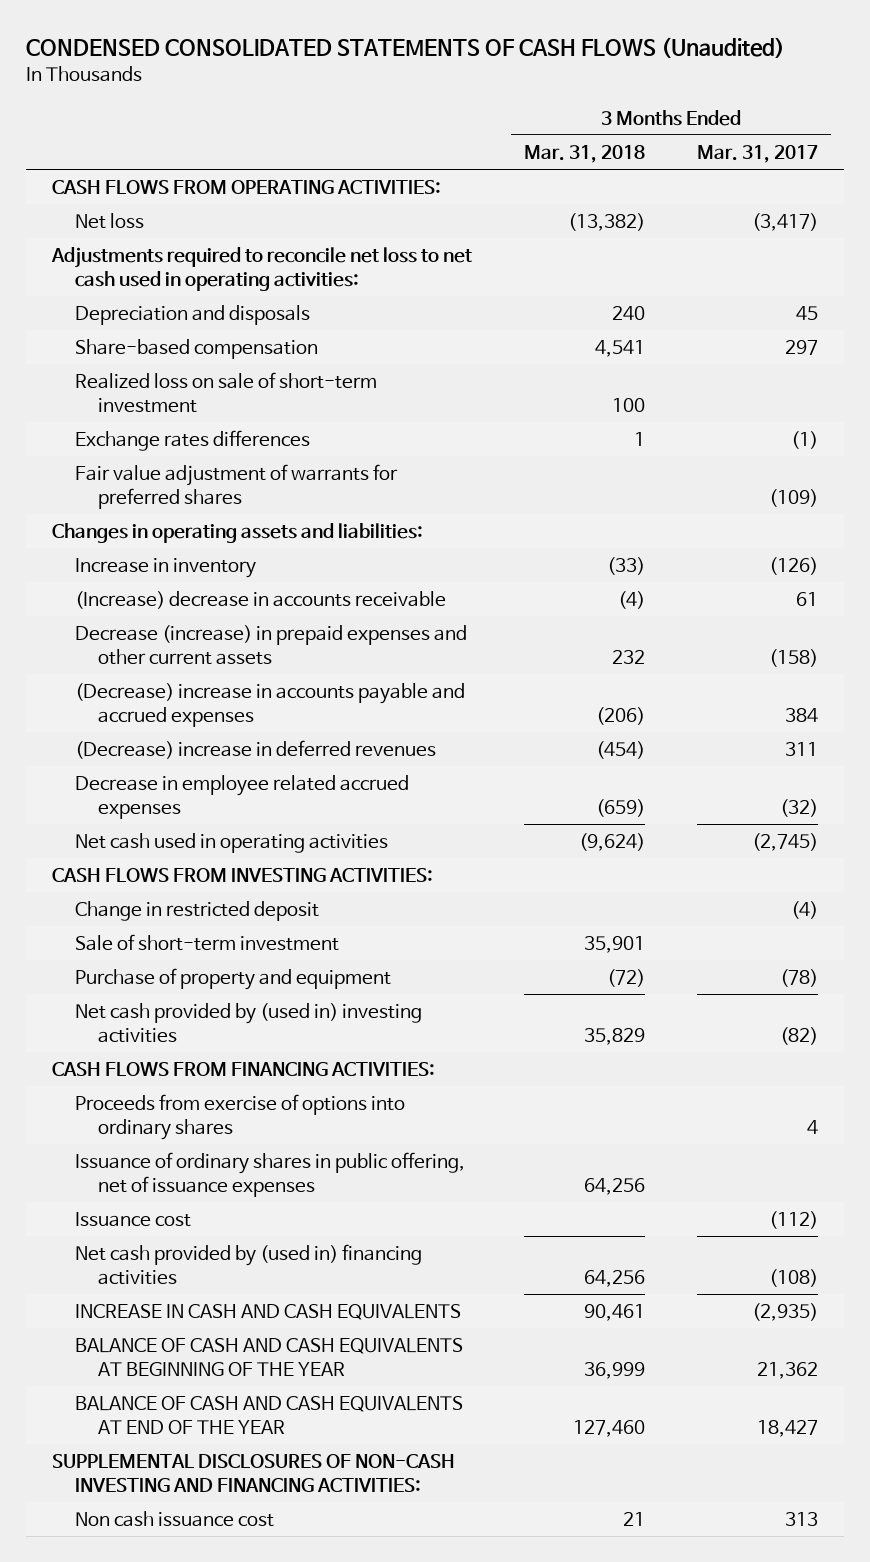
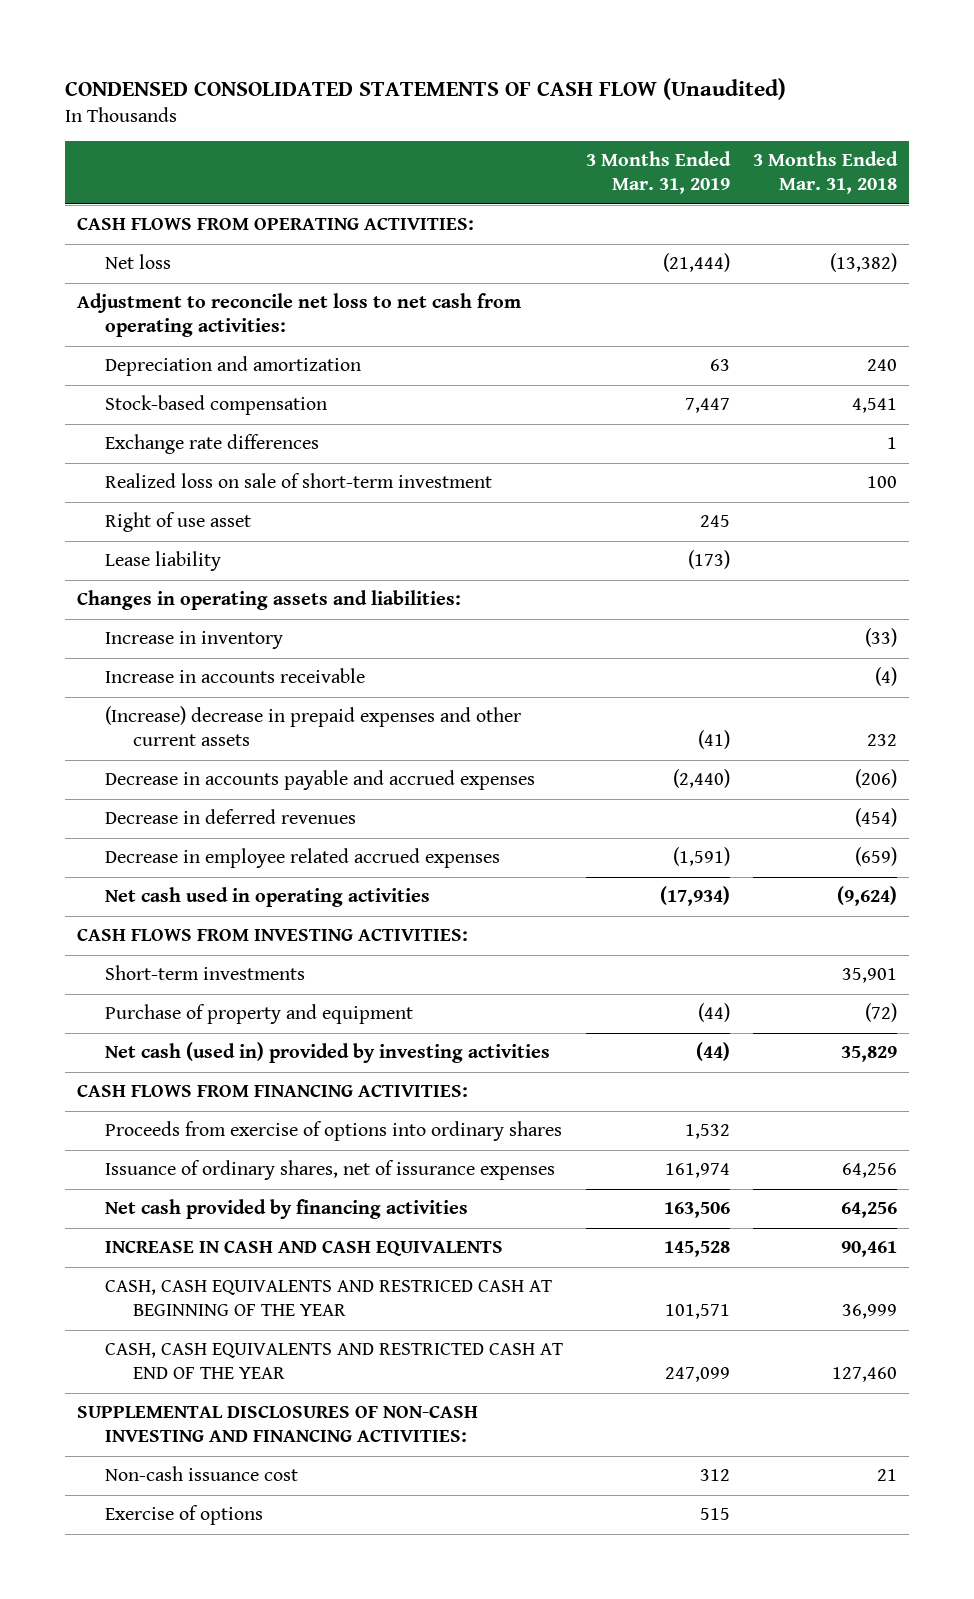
[25,37,785,59] CONDENSED CONSOLIDATED STATEMENTS OF CASH FLOWS (Unaudited) -> [65,77,787,100] CONDENSED CONSOLIDATED STATEMENTS OF CASH FLOW (Unaudited)
[697,145,819,164] Mar. 31, 2017 -> none
none -> [586,151,732,195] 3 Months Ended Mar. 31, 2019
[50,247,472,291] Adjustments required to reconcile net loss to net cash used in operating activities: -> [76,293,521,338] Adjustment to reconcile net loss to net cash from operating activities:
[74,305,310,326] Depreciation and disposals -> [104,356,361,377] Depreciation and amortization
[74,339,318,360] Share-based compensation -> [104,395,327,416] Stock-based compensation
none -> [104,434,319,455] Exchange rate differences
[74,430,310,452] Exchange rates differences -> none
[74,464,398,509] Fair value adjustment of warrants for preferred shares -> none
none -> [104,512,251,533] Right of use asset
none -> [104,551,221,572] Lease liability
[74,591,446,610] (Increase) decrease in accounts receivable -> [104,668,365,684] Increase in accounts receivable
[74,625,467,665] Decrease (increase) in prepaid expenses and other current assets -> [104,706,521,747] (Increase) decrease in prepaid expenses and other current assets
[74,683,465,727] (Decrease) increase in accounts payable and accrued expenses -> [104,770,535,791] Decrease in accounts payable and accrued expenses
[74,740,436,760] (Decrease) increase in deferred revenues -> [104,809,356,825] Decrease in deferred revenues
[74,901,319,922] Change in restricted deposit -> none
[74,934,339,952] Sale of short-term investment -> [104,965,305,981] Short-term investments
[74,1003,422,1043] Net cash provided by (used in) investing activities -> [104,1042,550,1064] Net cash (used in) provided by investing activities
[74,1212,191,1228] Issuance cost -> none
[74,1152,465,1197] Issuance of ordinary shares in public offering, net of issuance expenses -> [104,1160,555,1181] Issuance of ordinary shares, net of issurance expenses
[74,1244,422,1285] Net cash provided by (used in) financing activities -> [104,1199,468,1220] Net cash provided by financing activities
[74,1338,463,1376] BALANCE OF CASH AND CASH EQUIVALENTS AT BEGINNING OF THE YEAR -> [104,1280,552,1317] CASH, CASH EQUIVALENTS AND RESTRICED CASH AT BEGINNING OF THE YEAR
[74,1396,463,1434] BALANCE OF CASH AND CASH EQUIVALENTS AT END OF THE YEAR -> [104,1343,563,1380] CASH, CASH EQUIVALENTS AND RESTRICTED CASH AT END OF THE YEAR
[74,1511,274,1528] Non cash issuance cost -> [104,1466,298,1482] Non-cash issuance cost
none -> [104,1505,263,1526] Exercise of options

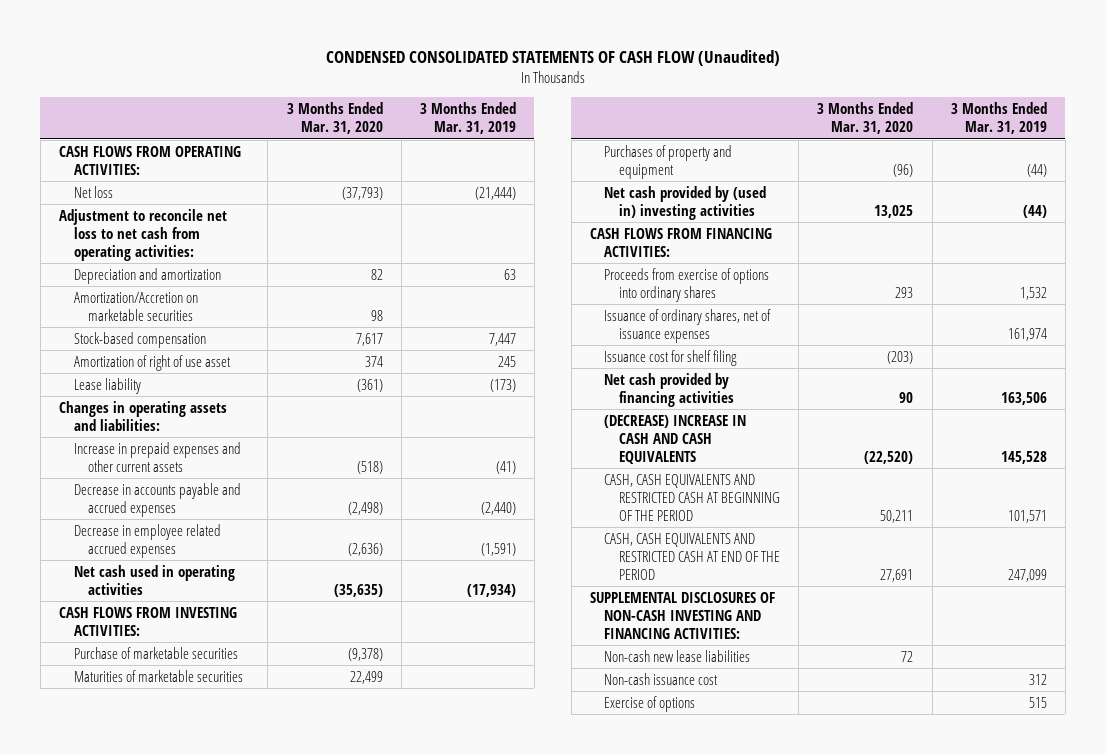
[753,151,899,195] 3 Months Ended Mar. 31, 2018 -> none
none -> [286,102,383,135] 3 Months Ended Mar. 31, 2020
none -> [73,291,198,321] Amortization/Accretion on marketable securities
[104,434,319,455] Exchange rate differences -> none
[104,473,492,489] Realized loss on sale of short-term investment -> none
[104,512,251,533] Right of use asset -> [73,354,231,371] Amortization of right of use asset
[104,631,283,650] Increase in inventory -> none
[104,668,365,684] Increase in accounts receivable -> none
[104,706,521,747] (Increase) decrease in prepaid expenses and other current assets -> [73,441,241,472] Increase in prepaid expenses and other current assets
[104,809,356,825] Decrease in deferred revenues -> none
[104,965,305,981] Short-term investments -> none
none -> [73,646,238,659] Purchase of marketable securities
none -> [73,669,243,682] Maturities of marketable securities
[104,1004,413,1025] Purchase of property and equipment -> [604,144,733,179] Purchases of property and equipment
[104,1042,550,1064] Net cash (used in) provided by investing activities -> [604,185,767,220] Net cash provided by (used in) investing activities
[104,1160,555,1181] Issuance of ordinary shares, net of issurance expenses -> [604,308,772,343] Issuance of ordinary shares, net of issuance expenses
none -> [604,349,738,366] Issuance cost for shelf filing
[104,1240,503,1257] INCREASE IN CASH AND CASH EQUIVALENTS -> [604,414,747,465] (DECREASE) INCREASE IN CASH AND CASH EQUIVALENTS
[104,1280,552,1317] CASH, CASH EQUIVALENTS AND RESTRICED CASH AT BEGINNING OF THE YEAR -> [604,473,781,522] CASH, CASH EQUIVALENTS AND RESTRICTED CASH AT BEGINNING OF THE PERIOD
[104,1343,563,1380] CASH, CASH EQUIVALENTS AND RESTRICTED CASH AT END OF THE YEAR -> [604,532,781,581] CASH, CASH EQUIVALENTS AND RESTRICTED CASH AT END OF THE PERIOD
none -> [604,649,751,662] Non-cash new lease liabilities

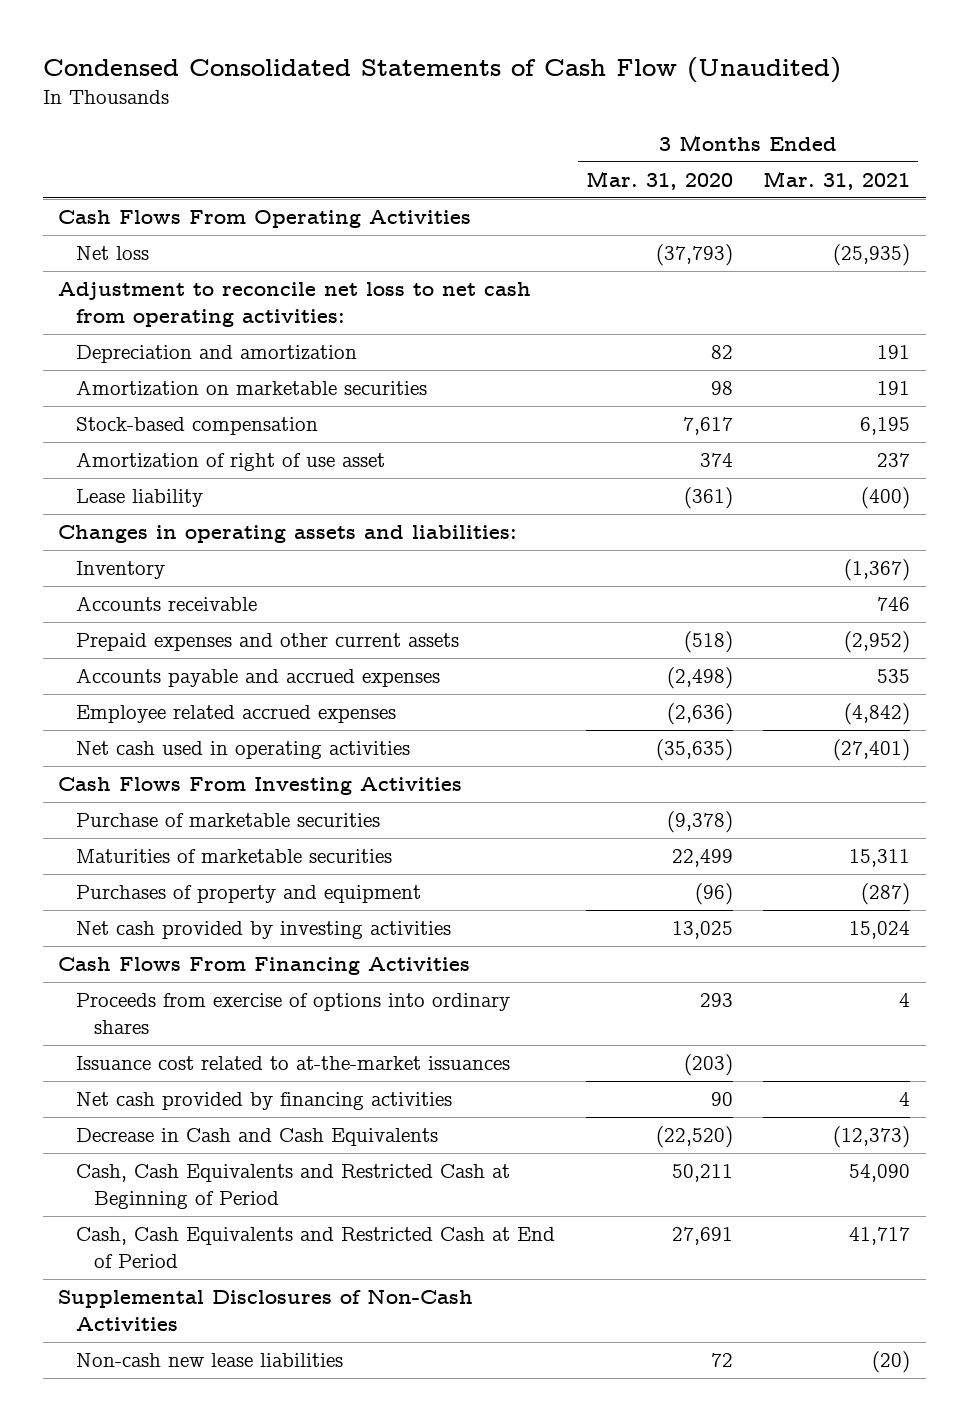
[325,49,780,66] CONDENSED CONSOLIDATED STATEMENTS OF CASH FLOW (Unaudited) -> [42,56,841,83] Condensed Consolidated Statements of Cash Flow (Unaudited)
[419,102,516,135] 3 Months Ended Mar. 31, 2019 -> none
none -> [763,170,911,190] Mar. 31, 2021
[58,145,241,175] CASH FLOWS FROM OPERATING ACTIVITIES: -> [58,210,472,229] Cash Flows From Operating Activities
[73,291,198,321] Amortization/Accretion on marketable securities -> [75,380,427,397] Amortization on marketable securities
none -> [75,561,165,580] Inventory
none -> [75,596,257,612] Accounts receivable
[73,441,241,472] Increase in prepaid expenses and other current assets -> [75,633,459,652] Prepaid expenses and other current assets
[73,482,241,517] Decrease in accounts payable and accrued expenses -> [75,668,440,688] Accounts payable and accrued expenses
[73,523,221,558] Decrease in employee related accrued expenses -> [75,705,396,724] Employee related accrued expenses
[58,606,237,636] CASH FLOWS FROM INVESTING ACTIVITIES: -> [58,777,463,796] Cash Flows From Investing Activities
[604,185,767,220] Net cash provided by (used in) investing activities -> [75,921,451,940] Net cash provided by investing activities
[589,227,772,257] CASH FLOWS FROM FINANCING ACTIVITIES: -> [58,957,471,976] Cash Flows From Financing Activities
[604,308,772,343] Issuance of ordinary shares, net of issuance expenses -> none
[604,349,738,366] Issuance cost for shelf filing -> [75,1056,510,1071] Issuance cost related to at-the-market issuances
[604,414,747,465] (DECREASE) INCREASE IN CASH AND CASH EQUIVALENTS -> [75,1128,438,1147] Decrease in Cash and Cash Equivalents
[604,473,781,522] CASH, CASH EQUIVALENTS AND RESTRICTED CASH AT BEGINNING OF THE PERIOD -> [75,1164,510,1210] Cash, Cash Equivalents and Restricted Cash at Beginning of Period
[604,532,781,581] CASH, CASH EQUIVALENTS AND RESTRICTED CASH AT END OF THE PERIOD -> [75,1227,555,1269] Cash, Cash Equivalents and Restricted Cash at End of Period
[589,591,775,640] SUPPLEMENTAL DISCLOSURES OF NON-CASH INVESTING AND FINANCING ACTIVITIES: -> [58,1289,474,1332] Supplemental Disclosures of Non-Cash Activities
[604,672,719,685] Non-cash issuance cost -> none
[604,695,696,712] Exercise of options -> none

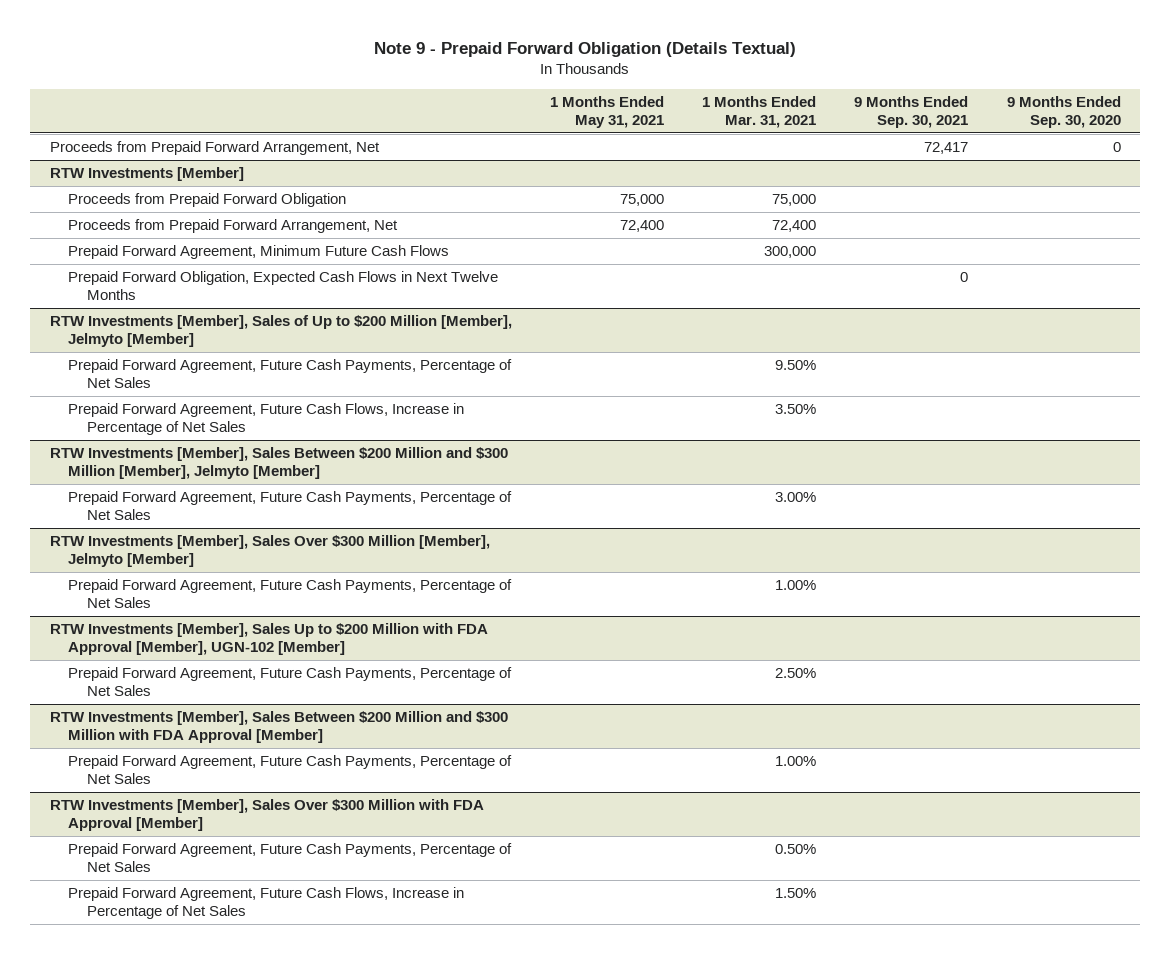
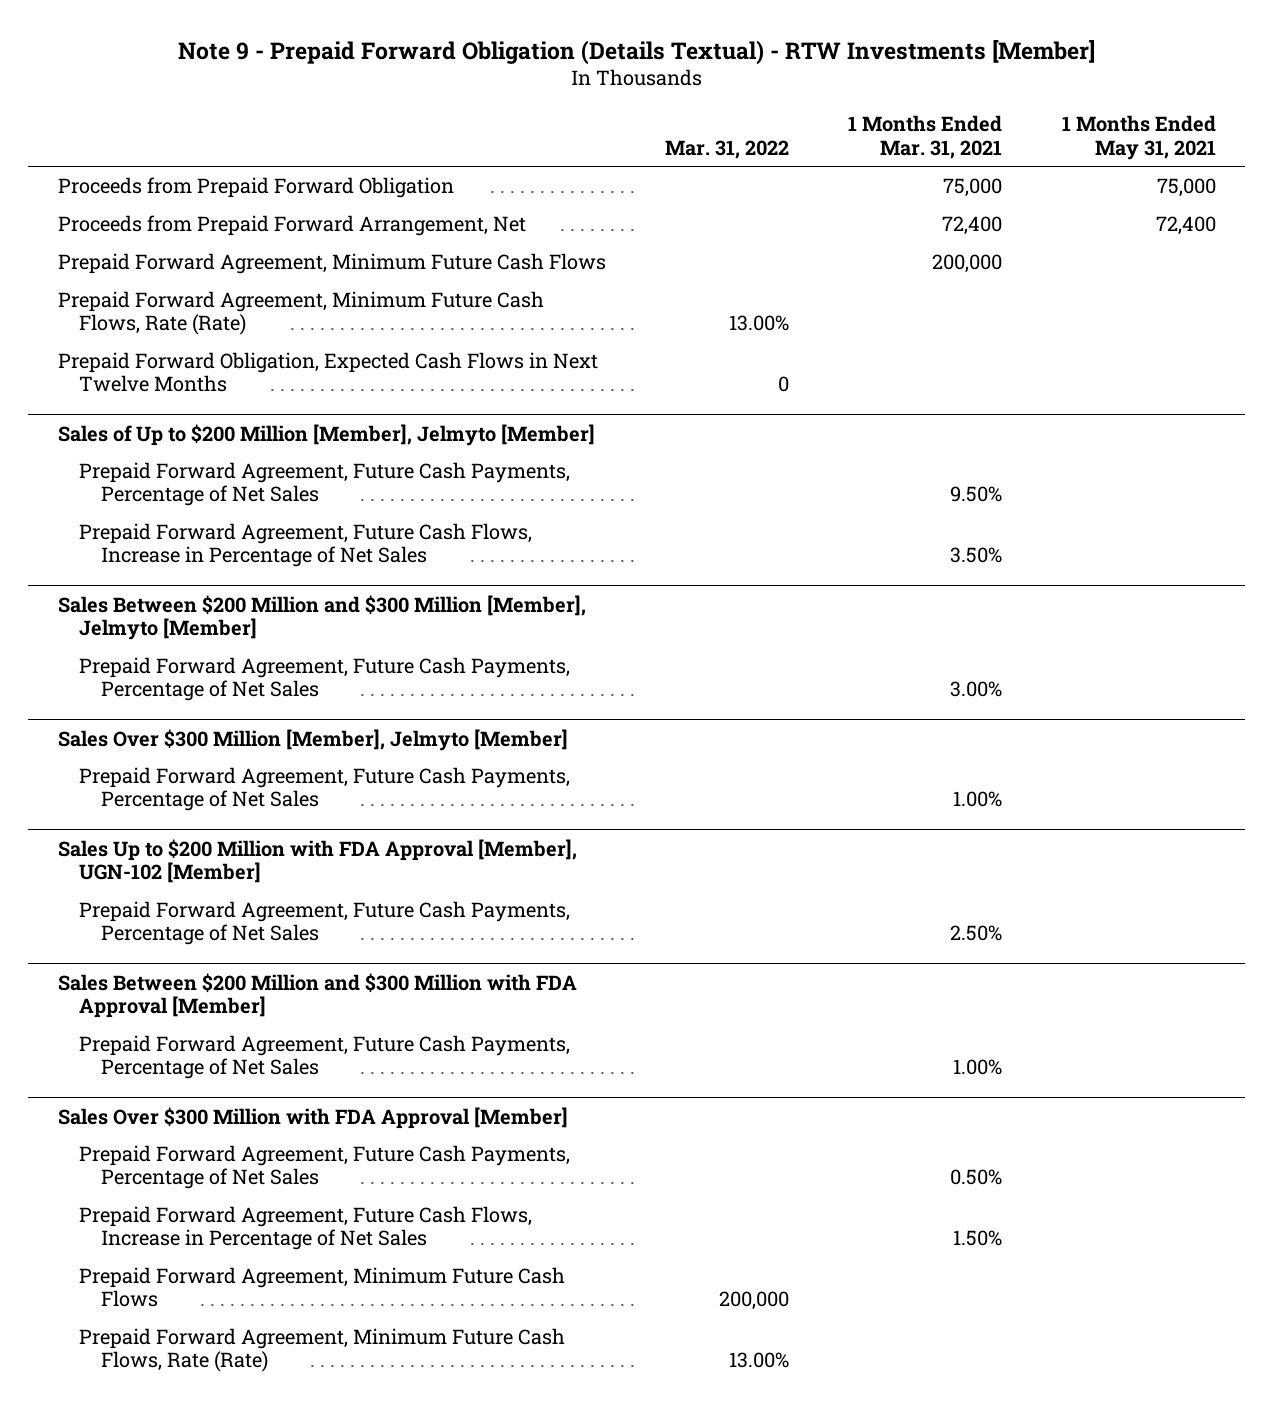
[374,41,797,57] Note 9 - Prepaid Forward Obligation (Details Textual) -> [177,39,1095,65] Note 9 - Prepaid Forward Obligation (Details Textual) - RTW Investments [Member]
[854,95,969,128] 9 Months Ended Sep. 30, 2021 -> none
[1006,95,1121,128] 9 Months Ended Sep. 30, 2020 -> none
none -> [664,139,789,159] Mar. 31, 2022
[49,141,380,156] Proceeds from Prepaid Forward Arrangement, Net -> none
[49,167,244,182] RTW Investments [Member] -> none
[764,246,817,259] 300,000 -> [932,254,1003,274] 200,000
none -> [57,291,544,336] Prepaid Forward Agreement, Minimum Future Cash Flows, Rate (Rate)
[49,315,512,348] RTW Investments [Member], Sales of Up to $200 Million [Member], Jelmyto [Member] -> [57,423,595,446] Sales of Up to $200 Million [Member], Jelmyto [Member]
[49,447,508,480] RTW Investments [Member], Sales Between $200 Million and $300 Million [Member], Jelmyto [Member] -> [57,594,586,640] Sales Between $200 Million and $300 Million [Member], Jelmyto [Member]
[49,535,490,568] RTW Investments [Member], Sales Over $300 Million [Member], Jelmyto [Member] -> [57,728,568,751] Sales Over $300 Million [Member], Jelmyto [Member]
[49,623,488,656] RTW Investments [Member], Sales Up to $200 Million with FDA Approval [Member], UGN-102 [Member] -> [57,838,577,883] Sales Up to $200 Million with FDA Approval [Member], UGN-102 [Member]
[49,711,508,744] RTW Investments [Member], Sales Between $200 Million and $300 Million with FDA Approval [Member] -> [57,972,577,1018] Sales Between $200 Million and $300 Million with FDA Approval [Member]
[49,799,484,832] RTW Investments [Member], Sales Over $300 Million with FDA Approval [Member] -> [57,1106,568,1129] Sales Over $300 Million with FDA Approval [Member]
none -> [79,1267,566,1308] Prepaid Forward Agreement, Minimum Future Cash Flows
none -> [79,1328,566,1373] Prepaid Forward Agreement, Minimum Future Cash Flows, Rate (Rate)

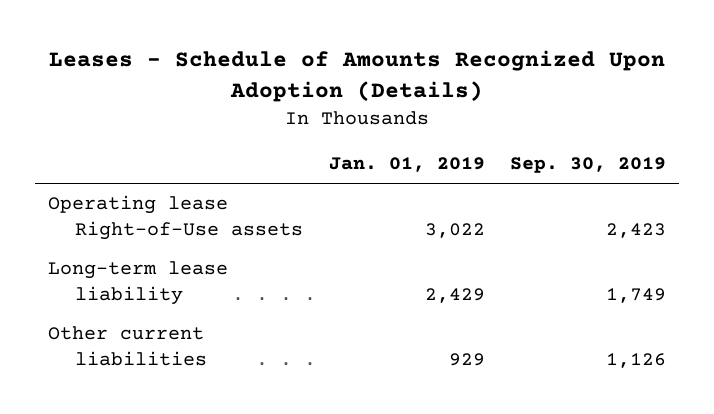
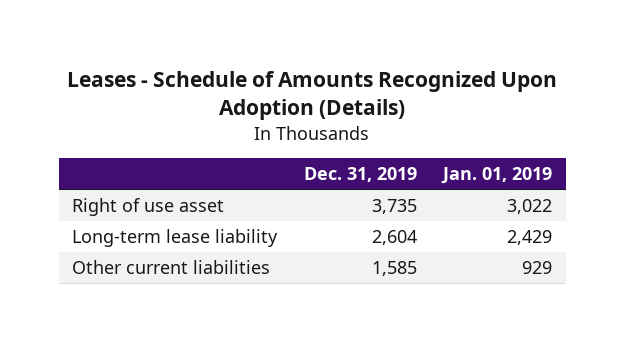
[510,157,667,174] Sep. 30, 2019 -> none
none -> [303,167,417,183] Dec. 31, 2019
[47,195,304,241] Operating lease Right-of-Use assets -> [72,198,225,217] Right of use asset

